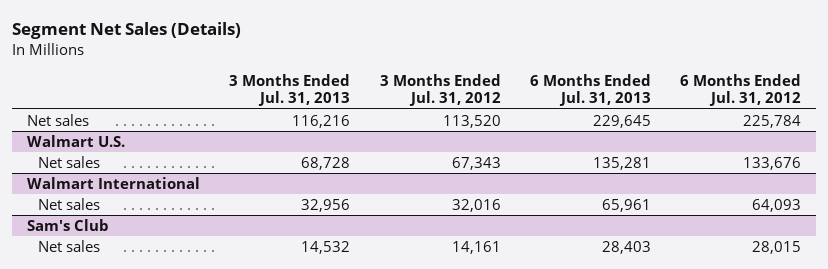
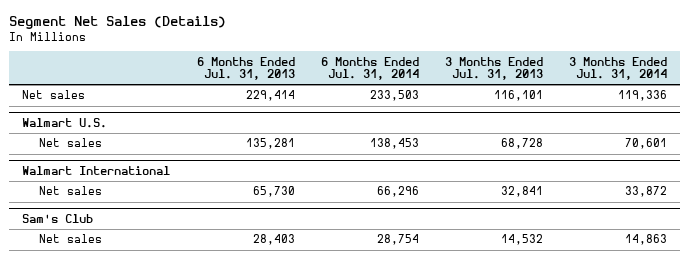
[379,74,501,107] 3 Months Ended Jul. 31, 2012 -> none
[680,74,802,107] 6 Months Ended Jul. 31, 2012 -> none
none -> [320,56,419,81] 6 Months Ended Jul. 31, 2014
none -> [569,56,668,81] 3 Months Ended Jul. 31, 2014
[292,114,351,128] 116,216 -> [494,90,544,102] 116,101
[592,114,651,128] 229,645 -> [245,90,295,102] 229,414
[301,198,351,212] 32,956 -> [501,186,544,198] 32,841
[601,198,651,212] 65,961 -> [252,186,295,198] 65,730

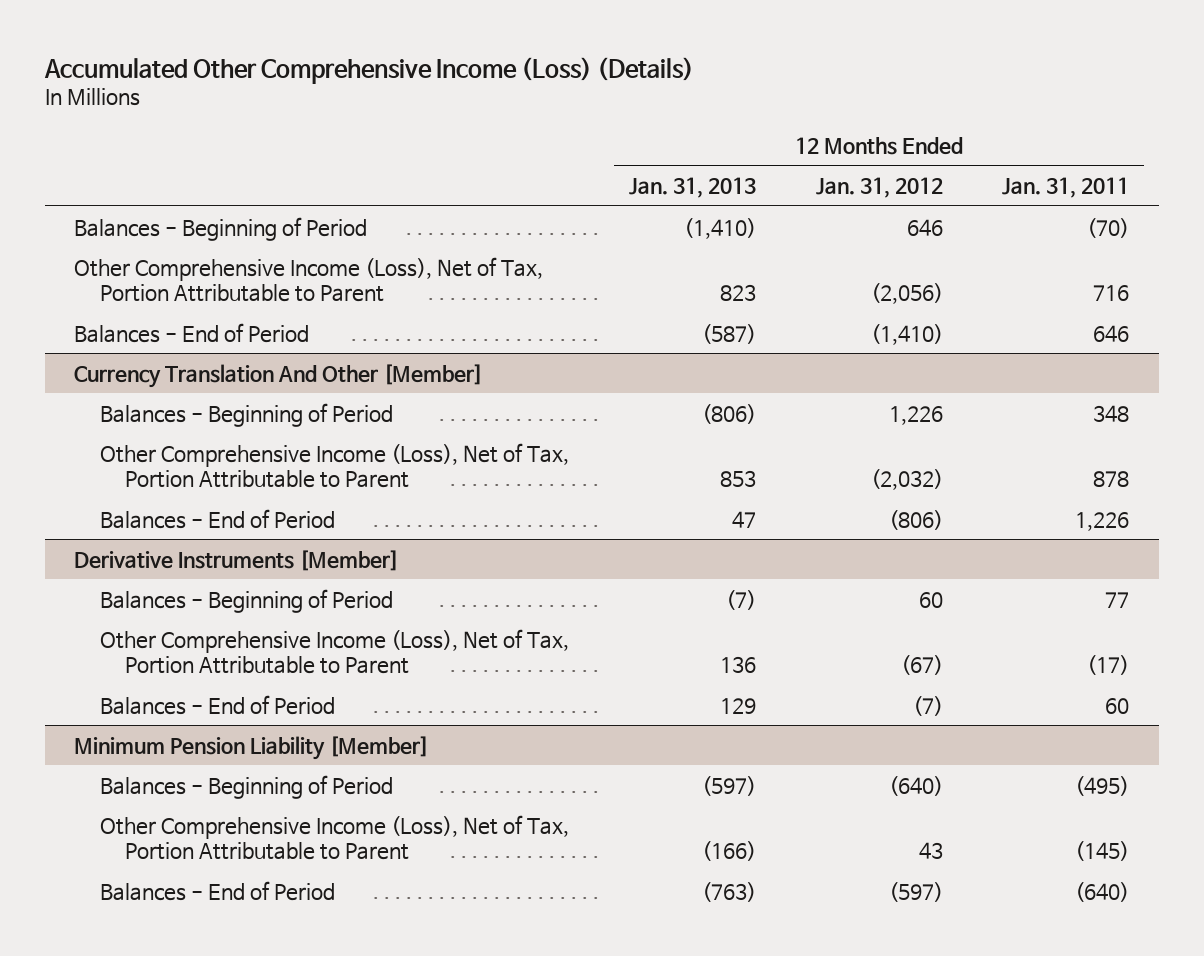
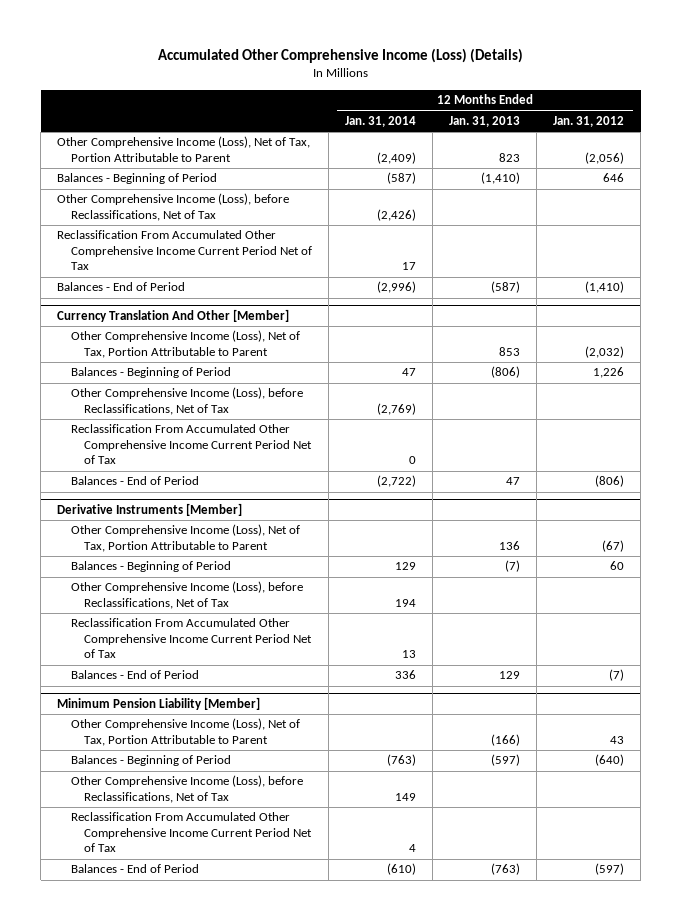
[1002,176,1130,198] Jan. 31, 2011 -> none
none -> [344,115,416,127] Jan. 31, 2014
[74,216,368,241] Balances - Beginning of Period -> [57,173,218,185] Balances - Beginning of Period
none -> [57,193,290,221] Other Comprehensive Income (Loss), before Reclassifications, Net of Tax
none -> [57,230,312,271] Reclassification From Accumulated Other Comprehensive Income Current Period Net of Tax
[99,402,393,427] Balances - Beginning of Period -> [70,367,231,379] Balances - Beginning of Period
none -> [70,387,303,415] Other Comprehensive Income (Loss), before Reclassifications, Net of Tax
none -> [70,424,312,465] Reclassification From Accumulated Other Comprehensive Income Current Period Net of Tax
[99,588,393,613] Balances - Beginning of Period -> [70,561,231,573] Balances - Beginning of Period
none -> [70,581,303,609] Other Comprehensive Income (Loss), before Reclassifications, Net of Tax
none -> [70,618,312,659] Reclassification From Accumulated Other Comprehensive Income Current Period Net of Tax
[99,774,393,799] Balances - Beginning of Period -> [70,755,231,767] Balances - Beginning of Period
none -> [70,775,303,803] Other Comprehensive Income (Loss), before Reclassifications, Net of Tax
none -> [70,812,312,853] Reclassification From Accumulated Other Comprehensive Income Current Period Net of Tax

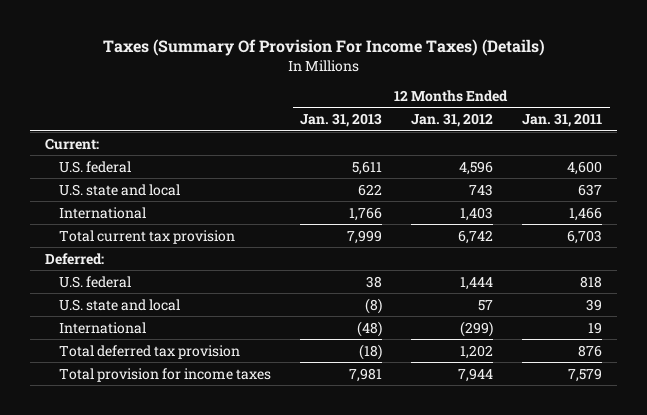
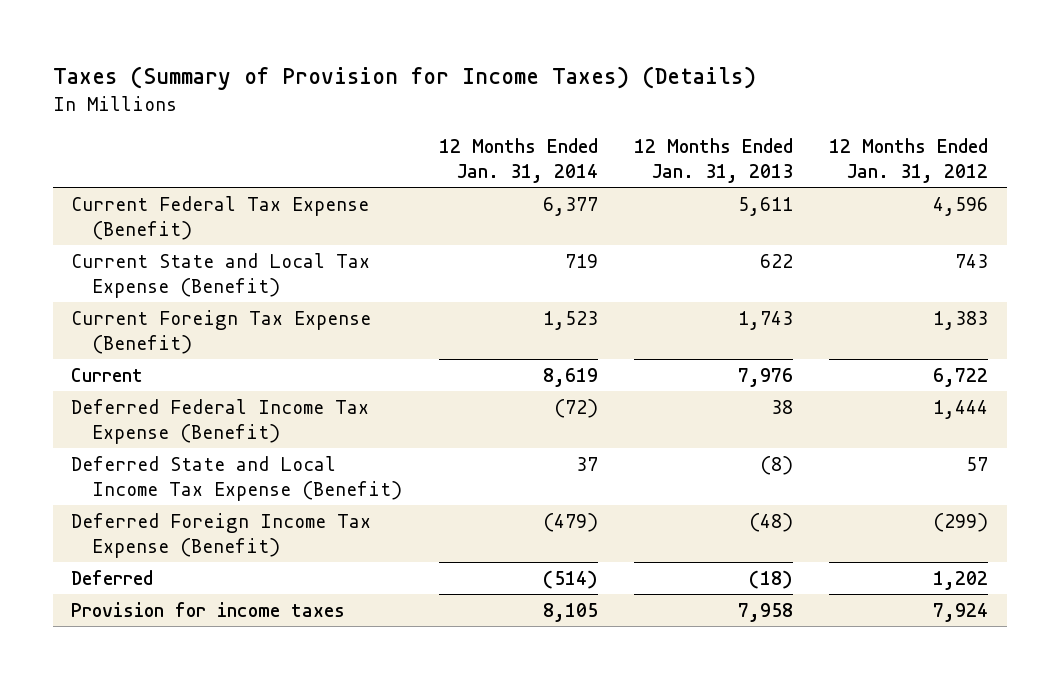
[102,38,545,56] Taxes (Summary Of Provision For Income Taxes) (Details) -> [53,65,757,90] Taxes (Summary of Provision for Income Taxes) (Details)
[522,113,603,128] Jan. 31, 2011 -> none
none -> [438,137,598,184] 12 Months Ended Jan. 31, 2014
[44,137,99,150] Current: -> none
[59,206,147,219] International -> none
[44,252,104,265] Deferred: -> none
[59,160,132,173] U.S. federal -> [71,195,370,241] Current Federal Tax Expense (Benefit)
[59,183,181,196] U.S. state and local -> [71,252,371,299] Current State and Local Tax Expense (Benefit)
none -> [71,309,372,355] Current Foreign Tax Expense (Benefit)
[59,229,236,244] Total current tax provision -> [71,367,144,382] Current
[347,229,383,244] 7,999 -> [737,367,793,387] 7,976
[458,229,494,244] 6,742 -> [933,367,989,387] 6,722
[59,275,132,288] U.S. federal -> [71,398,370,445] Deferred Federal Income Tax Expense (Benefit)
[59,298,181,311] U.S. state and local -> [71,455,403,502] Deferred State and Local Income Tax Expense (Benefit)
[59,321,147,334] International -> [71,512,372,559] Deferred Foreign Income Tax Expense (Benefit)
[59,344,241,359] Total deferred tax provision -> [71,569,154,585] Deferred
[59,367,272,382] Total provision for income taxes -> [71,601,346,617] Provision for income taxes
[349,367,383,382] 7,981 -> [737,602,793,622] 7,958
[458,367,494,382] 7,944 -> [933,602,989,622] 7,924

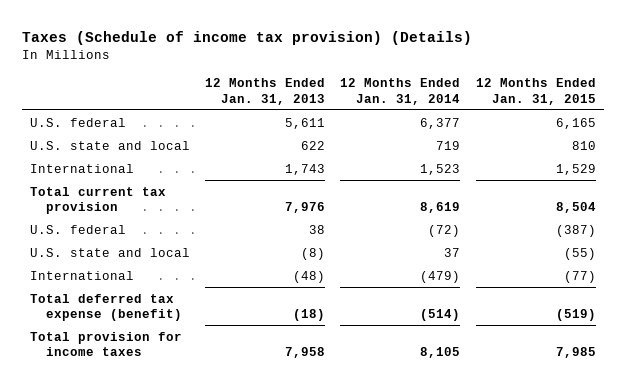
[53,65,757,90] Taxes (Summary of Provision for Income Taxes) (Details) -> [22,30,473,45] Taxes (Schedule of income tax provision) (Details)
[829,137,989,184] 12 Months Ended Jan. 31, 2012 -> none
none -> [475,78,596,105] 12 Months Ended Jan. 31, 2015
[71,195,370,241] Current Federal Tax Expense (Benefit) -> [29,117,126,127] U.S. federal
[71,252,371,299] Current State and Local Tax Expense (Benefit) -> [29,140,190,150] U.S. state and local
[71,309,372,355] Current Foreign Tax Expense (Benefit) -> [29,163,134,173] International
[71,367,144,382] Current -> [29,186,166,215] Total current tax provision
[71,398,370,445] Deferred Federal Income Tax Expense (Benefit) -> [29,224,126,234] U.S. federal
[71,455,403,502] Deferred State and Local Income Tax Expense (Benefit) -> [29,247,190,257] U.S. state and local
[71,512,372,559] Deferred Foreign Income Tax Expense (Benefit) -> [29,270,134,280] International
[71,569,154,585] Deferred -> [29,293,183,322] Total deferred tax expense (benefit)
[71,601,346,617] Provision for income taxes -> [29,331,182,357] Total provision for income taxes

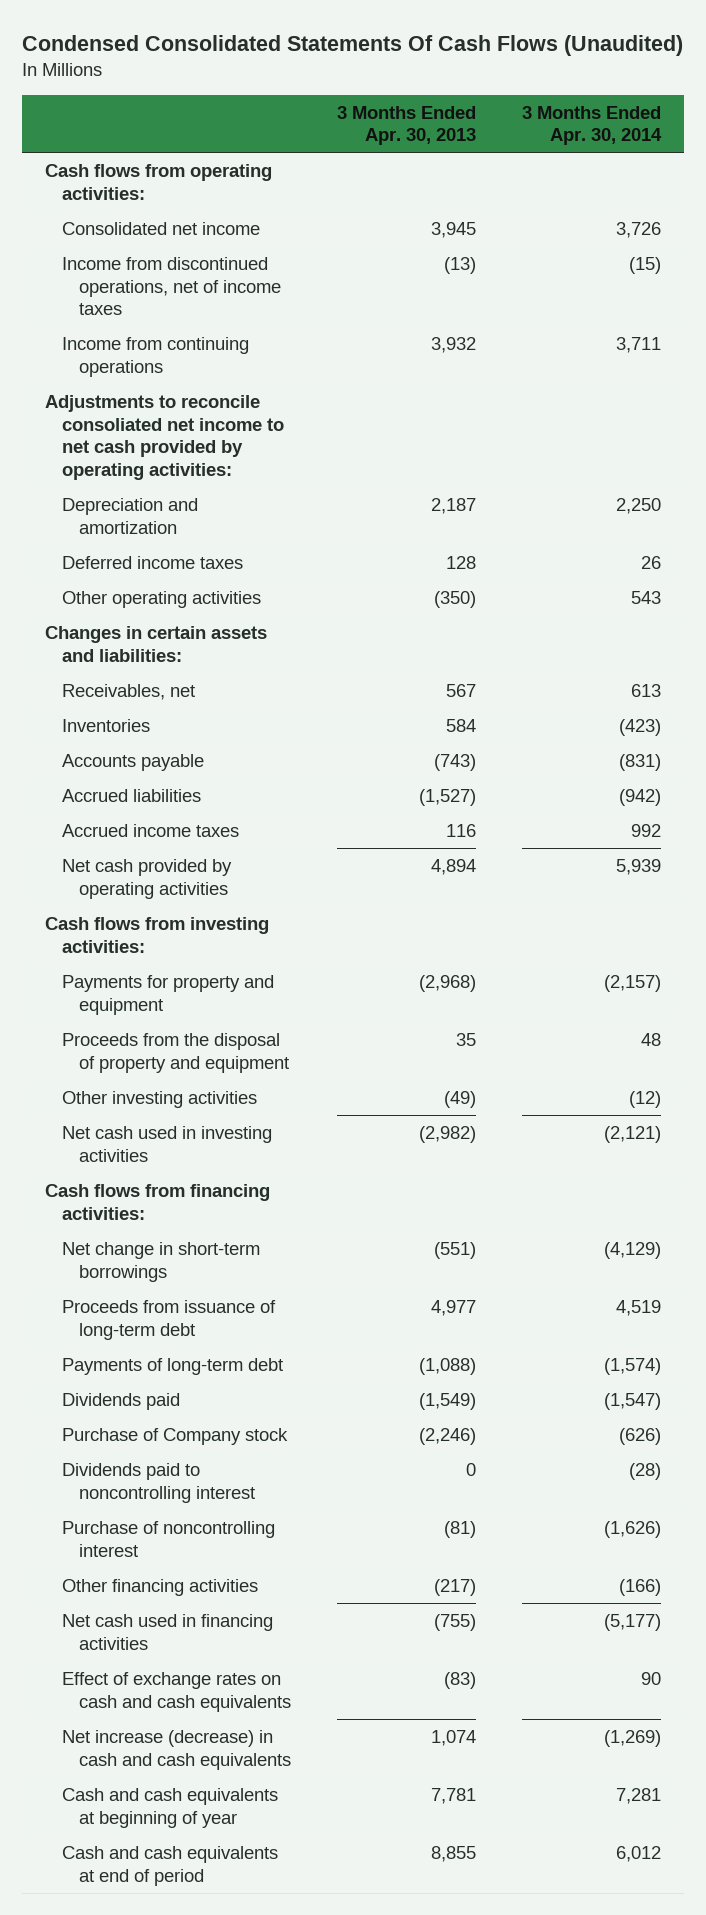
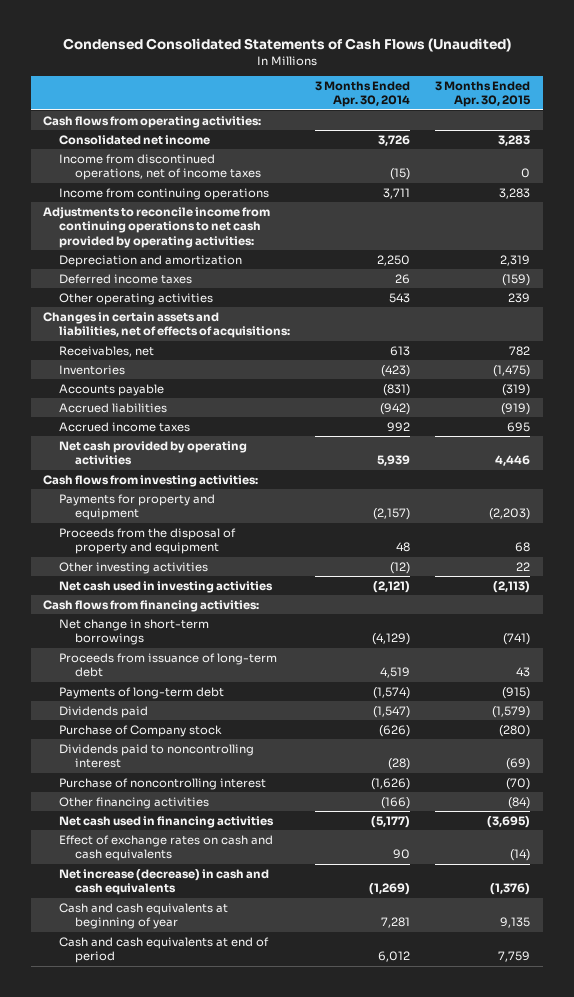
[22,35,684,57] Condensed Consolidated Statements Of Cash Flows (Unaudited) -> [62,37,511,52] Condensed Consolidated Statements of Cash Flows (Unaudited)
[337,105,477,146] 3 Months Ended Apr. 30, 2013 -> none
none -> [435,80,532,108] 3 Months Ended Apr. 30, 2015
[45,394,285,480] Adjustments to reconcile consoliated net income to net cash provided by operating activities: -> [43,206,271,248] Adjustments to reconcile income from continuing operations to net cash provided by operating activities:
[45,625,268,662] Changes in certain assets and liabilities: -> [43,311,291,339] Changes in certain assets and liabilities, net of effects of acquisitions:

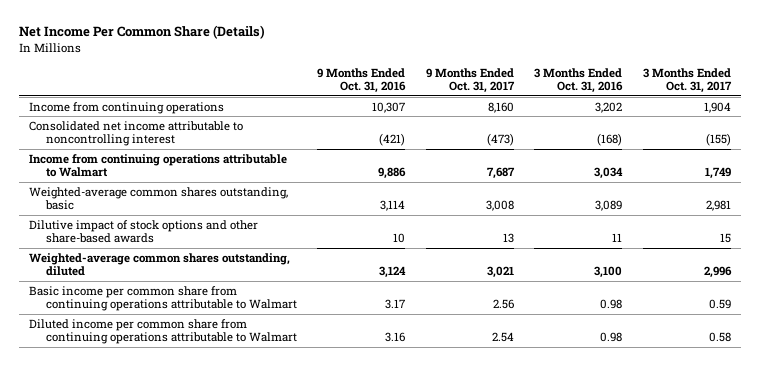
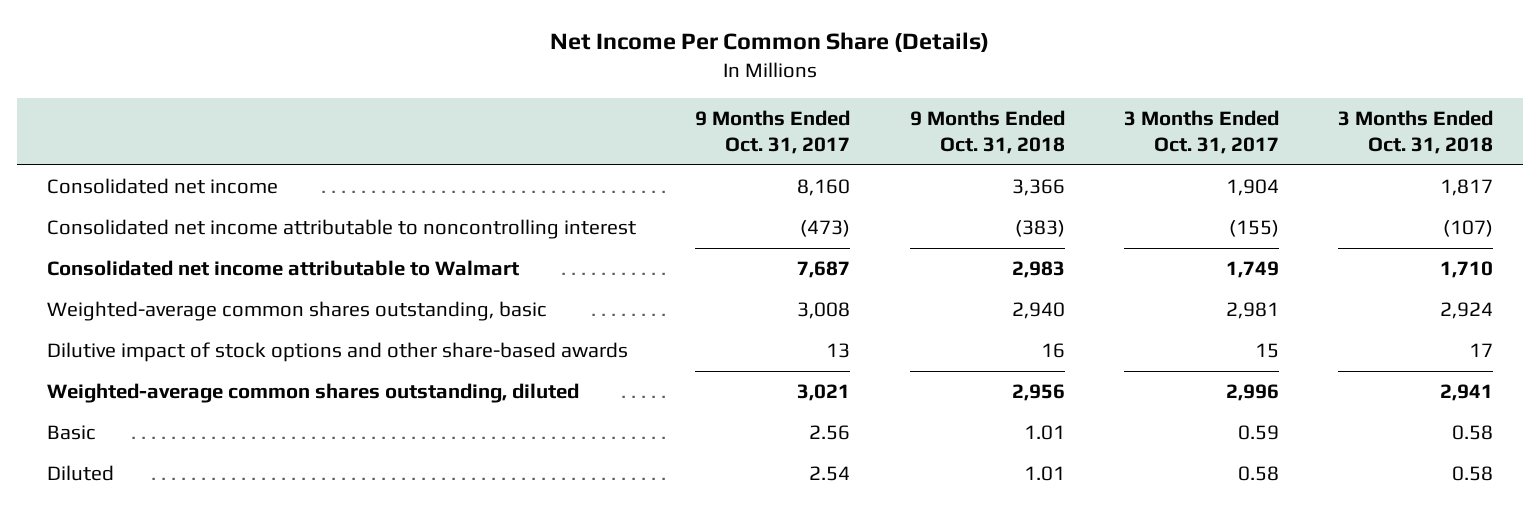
[317,67,407,94] 9 Months Ended Oct. 31, 2016 -> none
[534,67,624,94] 3 Months Ended Oct. 31, 2016 -> none
none -> [909,110,1065,154] 9 Months Ended Oct. 31, 2018
none -> [1338,110,1494,154] 3 Months Ended Oct. 31, 2018
[29,101,225,114] Income from continuing operations -> [47,178,279,195] Consolidated net income
[29,153,288,178] Income from continuing operations attributable to Walmart -> [47,260,520,277] Consolidated net income attributable to Walmart
[29,285,298,312] Basic income per common share from continuing operations attributable to Walmart -> [47,425,97,441] Basic
[29,318,298,345] Diluted income per common share from continuing operations attributable to Walmart -> [47,465,115,482] Diluted

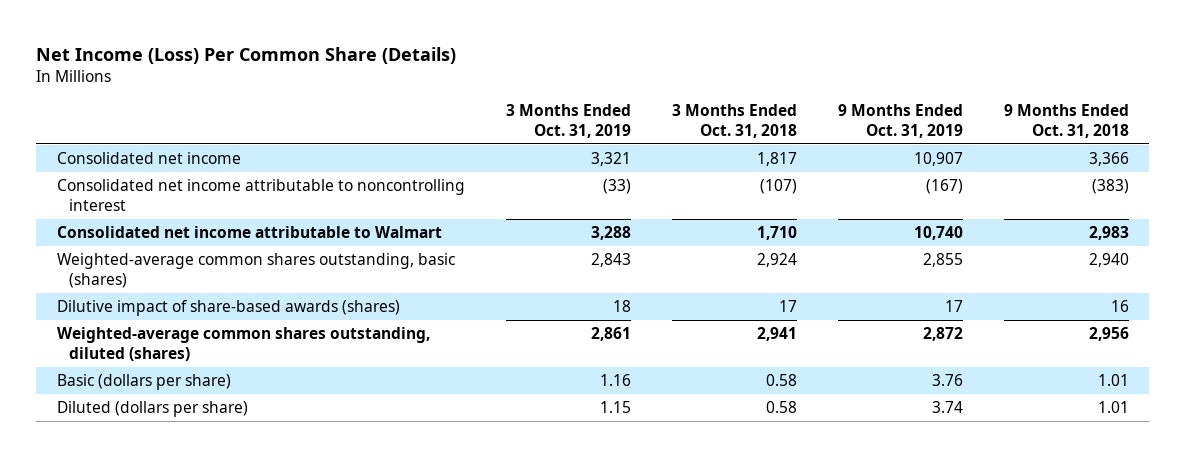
[550,32,990,53] Net Income Per Common Share (Details) -> [36,46,457,64] Net Income (Loss) Per Common Share (Details)
[695,110,851,154] 9 Months Ended Oct. 31, 2017 -> none
[1123,110,1279,154] 3 Months Ended Oct. 31, 2017 -> none
none -> [505,103,631,139] 3 Months Ended Oct. 31, 2019
none -> [837,103,963,139] 9 Months Ended Oct. 31, 2019
[47,301,548,322] Weighted-average common shares outstanding, basic -> [56,252,455,289] Weighted-average common shares outstanding, basic (shares)
[47,342,629,363] Dilutive impact of stock options and other share-based awards -> [56,299,400,316] Dilutive impact of share-based awards (shares)
[47,383,580,404] Weighted-average common shares outstanding, diluted -> [56,326,430,362] Weighted-average common shares outstanding, diluted (shares)
[47,425,97,441] Basic -> [56,373,231,390] Basic (dollars per share)
[47,465,115,482] Diluted -> [56,400,248,417] Diluted (dollars per share)

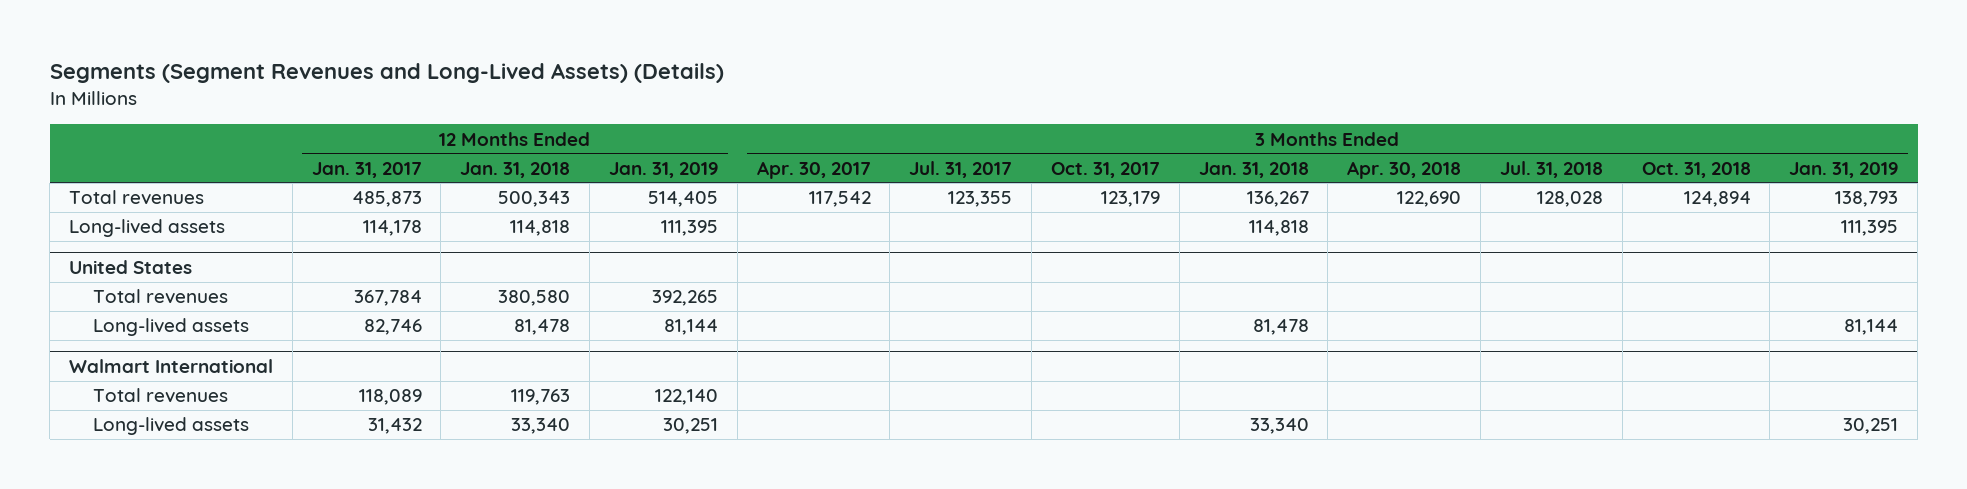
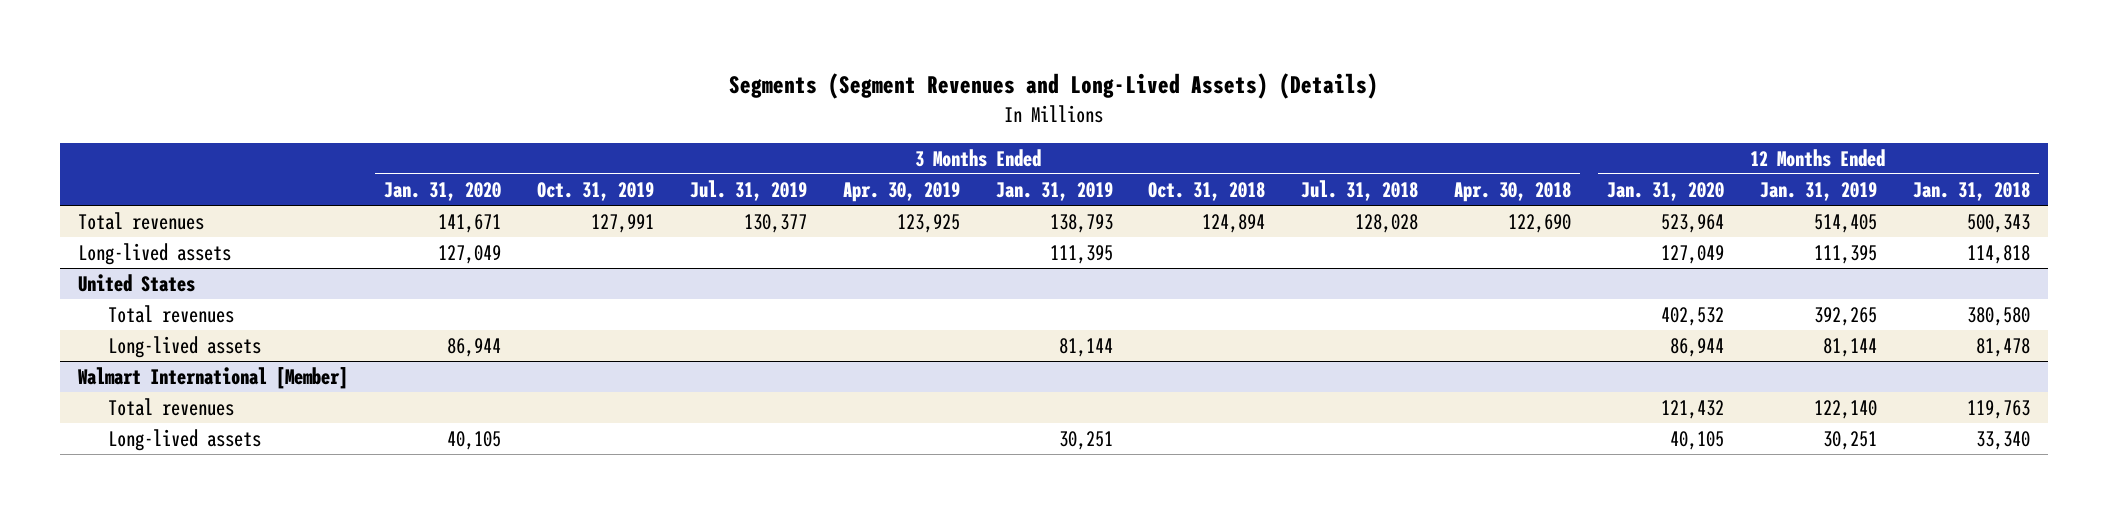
[311,161,422,178] Jan. 31, 2017 -> none
[756,160,871,179] Apr. 30, 2017 -> none
[909,160,1013,178] Jul. 31, 2017 -> none
[1050,161,1160,178] Oct. 31, 2017 -> none
[1198,161,1309,178] Jan. 31, 2018 -> none
none -> [384,181,502,201] Jan. 31, 2020
none -> [536,181,654,201] Oct. 31, 2019
none -> [689,179,807,201] Jul. 31, 2019
none -> [842,181,960,202] Apr. 30, 2019
none -> [1606,181,1724,201] Jan. 31, 2020
[68,358,273,373] Walmart International -> [78,366,349,389] Walmart International [Member]

